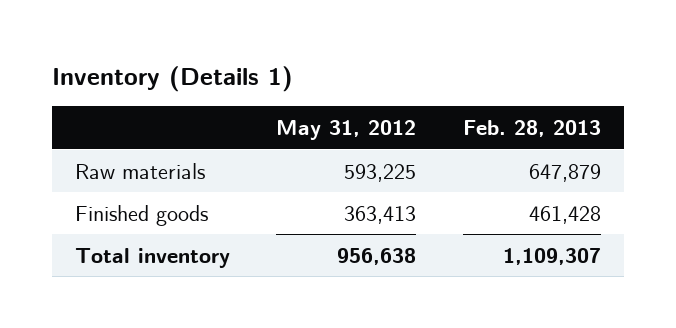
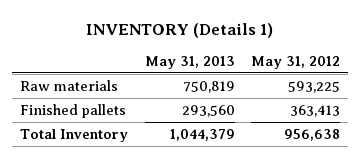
[51,66,293,93] Inventory (Details 1) -> [86,22,274,38] INVENTORY (Details 1)
[462,119,601,137] Feb. 28, 2013 -> none
none -> [144,55,235,69] May 31, 2013
[75,204,209,226] Finished goods -> [20,103,127,118] Finished pallets
[75,247,231,268] Total inventory -> [20,128,129,142] Total Inventory

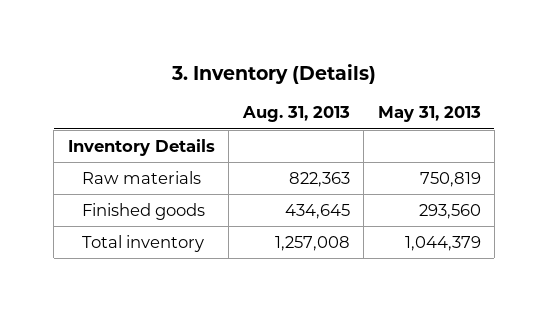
[86,22,274,38] INVENTORY (Details 1) -> [171,63,377,84] 3. Inventory (Details)
[251,55,341,69] May 31, 2012 -> none
none -> [241,106,350,123] Aug. 31, 2013
none -> [67,139,215,157] Inventory Details
[20,103,127,118] Finished pallets -> [82,203,206,221] Finished goods
[20,128,129,142] Total Inventory -> [82,235,205,253] Total inventory

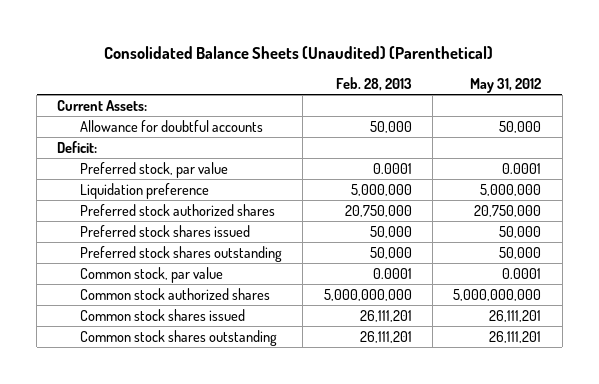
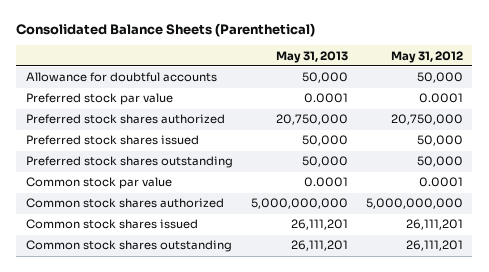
[104,45,494,59] Consolidated Balance Sheets (Unaudited) (Parenthetical) -> [16,22,316,37] Consolidated Balance Sheets (Parenthetical)
[335,76,412,91] Feb. 28, 2013 -> none
none -> [275,50,348,63] May 31, 2013
[57,99,148,111] Current Assets: -> none
[57,140,98,153] Deficit: -> none
[79,182,209,199] Liquidation preference -> none
[79,161,228,178] Preferred stock, par value -> [25,93,173,106] Preferred stock par value
[79,203,275,216] Preferred stock authorized shares -> [25,114,225,125] Preferred stock shares authorized
[79,266,223,283] Common stock, par value -> [25,177,172,190] Common stock par value
[79,287,270,300] Common stock authorized shares -> [25,198,224,209] Common stock shares authorized

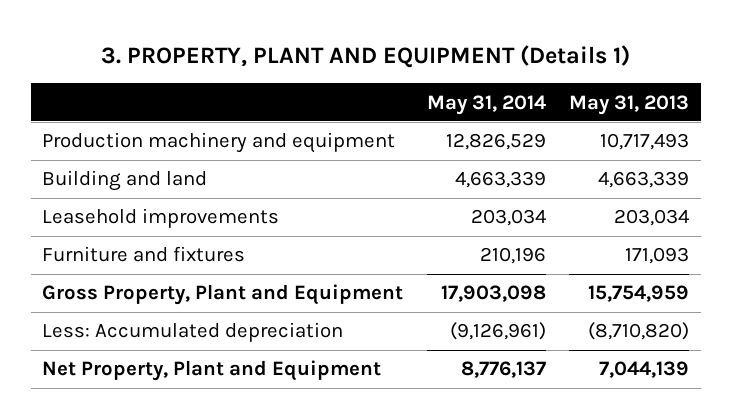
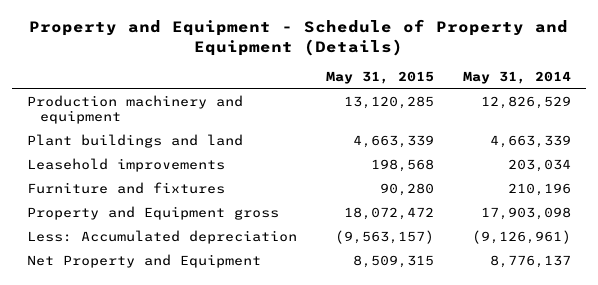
[100,44,630,68] 3. PROPERTY, PLANT AND EQUIPMENT (Details 1) -> [28,18,568,56] Property and Equipment - Schedule of Property and Equipment (Details)
[569,94,690,115] May 31, 2013 -> none
none -> [325,71,434,85] May 31, 2015
[42,170,208,192] Building and land -> [26,134,243,149] Plant buildings and land
[42,284,404,306] Gross Property, Plant and Equipment -> [26,206,279,221] Property and Equipment gross
[42,360,382,382] Net Property, Plant and Equipment -> [26,254,261,269] Net Property and Equipment

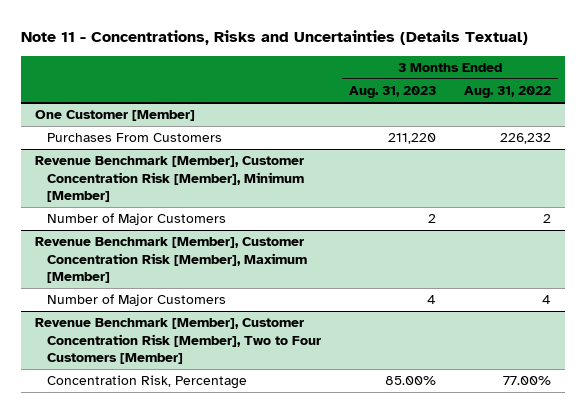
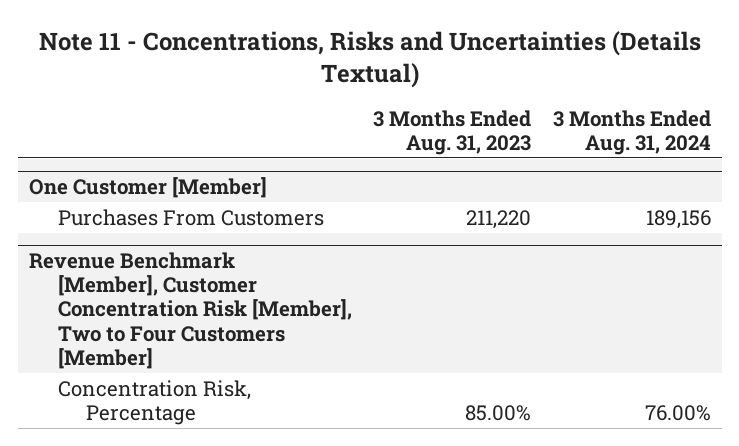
[464,86,552,99] Aug. 31, 2022 -> none
none -> [552,109,711,155] 3 Months Ended Aug. 31, 2024
[35,156,305,202] Revenue Benchmark [Member], Customer Concentration Risk [Member], Minimum [Member] -> none
[46,213,226,226] Number of Major Customers -> none
[35,237,307,283] Revenue Benchmark [Member], Customer Concentration Risk [Member], Maximum [Member] -> none
[46,294,226,307] Number of Major Customers -> none

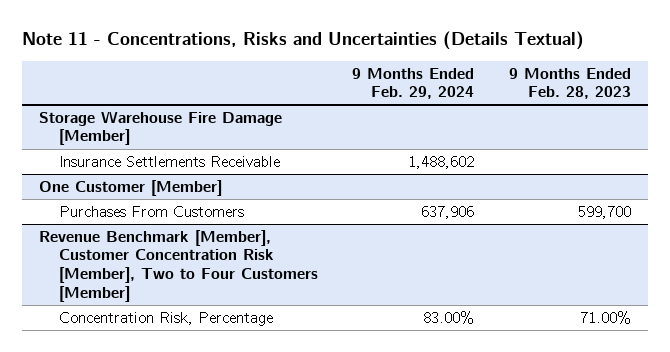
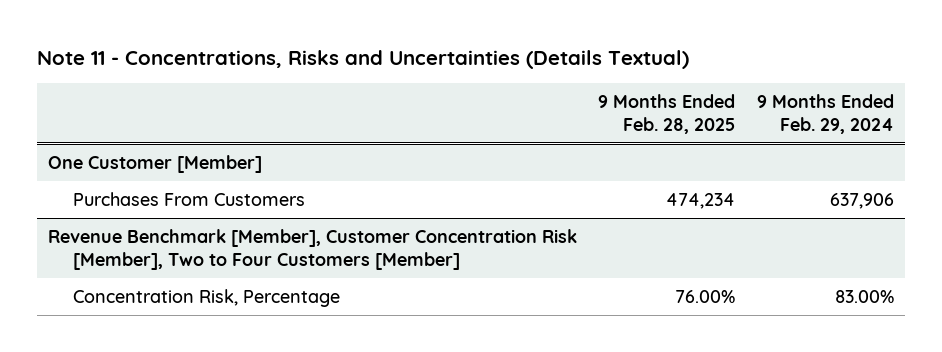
[508,67,631,100] 9 Months Ended Feb. 28, 2023 -> none
none -> [598,93,736,134] 9 Months Ended Feb. 28, 2025
[38,110,282,146] Storage Warehouse Fire Damage [Member] -> none
[58,155,280,167] Insurance Settlements Receivable -> none

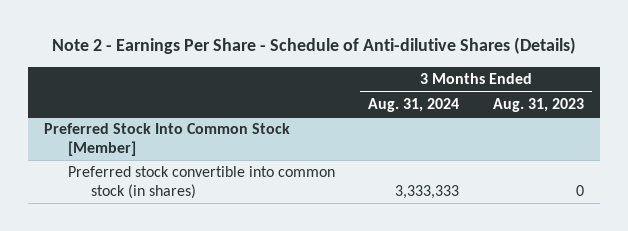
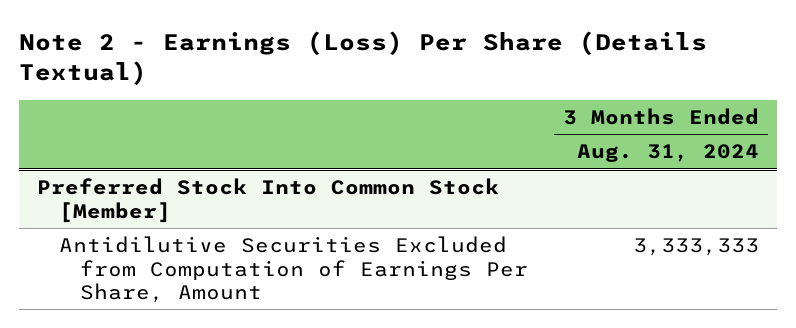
[52,37,577,55] Note 2 - Earnings Per Share - Schedule of Anti-dilutive Shares (Details) -> [19,30,708,86] Note 2 - Earnings (Loss) Per Share (Details Textual)
[492,97,584,112] Aug. 31, 2023 -> none
[67,166,335,199] Preferred stock convertible into common stock (in shares) -> [58,236,529,304] Antidilutive Securities Excluded from Computation of Earnings Per Share, Amount

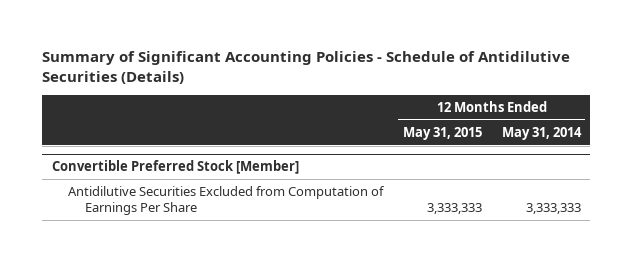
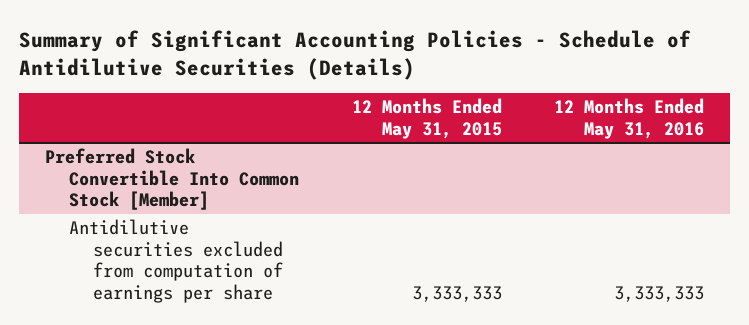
[501,127,582,141] May 31, 2014 -> none
none -> [554,98,705,139] 12 Months Ended May 31, 2016
[51,160,299,175] Convertible Preferred Stock [Member] -> [45,148,300,211] Preferred Stock Convertible Into Common Stock [Member]
[68,186,386,216] Antidilutive Securities Excluded from Computation of Earnings Per Share -> [69,219,284,303] Antidilutive securities excluded from computation of earnings per share

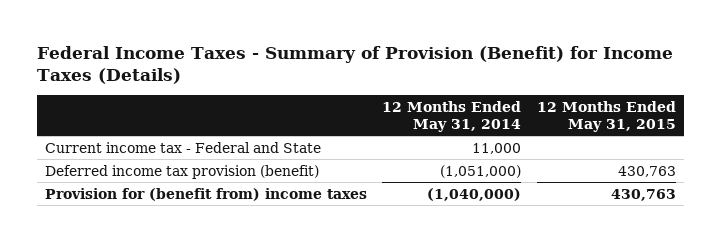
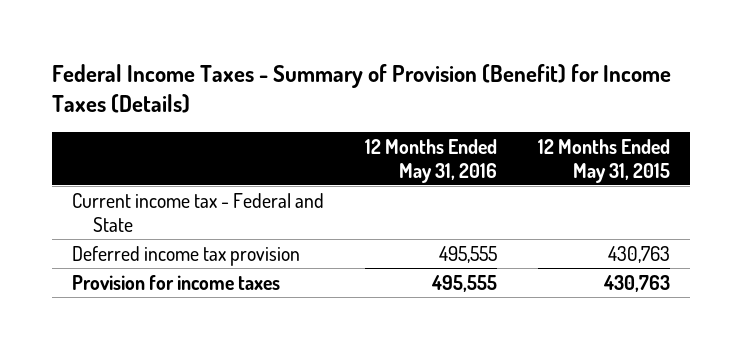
[382,100,522,133] 12 Months Ended May 31, 2014 -> none
none -> [365,138,498,183] 12 Months Ended May 31, 2016
[44,164,319,179] Deferred income tax provision (benefit) -> [72,245,301,266] Deferred income tax provision
[44,187,367,201] Provision for (benefit from) income taxes -> [72,274,281,290] Provision for income taxes

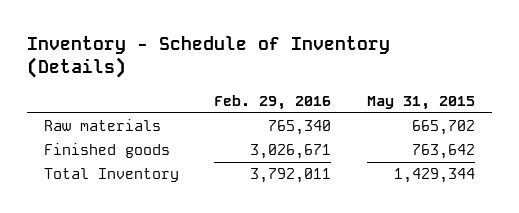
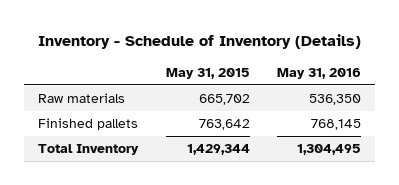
[214,94,332,110] Feb. 29, 2016 -> none
none -> [277,68,362,80] May 31, 2016
[44,143,171,159] Finished goods -> [38,118,139,131] Finished pallets

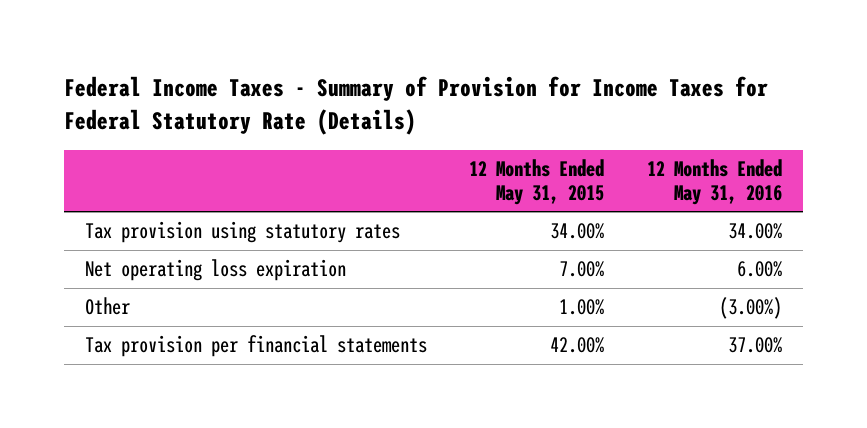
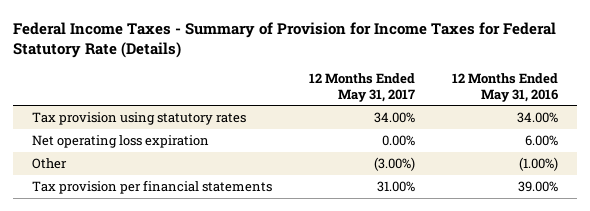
[469,158,605,205] 12 Months Ended May 31, 2015 -> none
none -> [309,73,416,102] 12 Months Ended May 31, 2017
[718,297,782,320] (3.00%) -> [519,157,559,172] (1.00%)
[727,337,782,354] 37.00% -> [518,181,559,193] 39.00%

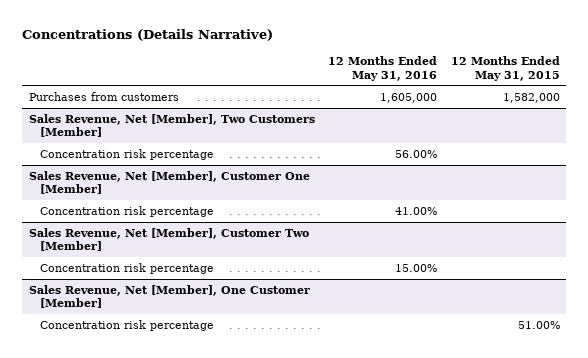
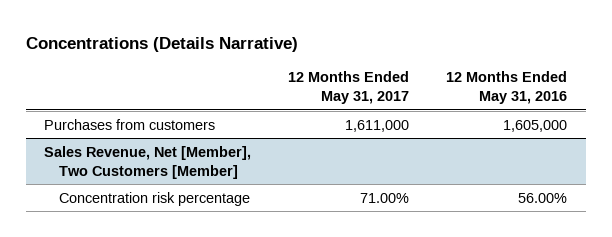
[450,56,560,81] 12 Months Ended May 31, 2015 -> none
none -> [288,71,410,105] 12 Months Ended May 31, 2017
[28,170,310,195] Sales Revenue, Net [Member], Customer One [Member] -> none
[39,205,214,217] Concentration risk percentage -> none
[28,227,309,252] Sales Revenue, Net [Member], Customer Two [Member] -> none
[39,262,214,274] Concentration risk percentage -> none
[28,284,310,309] Sales Revenue, Net [Member], One Customer [Member] -> none
[39,319,214,331] Concentration risk percentage -> none

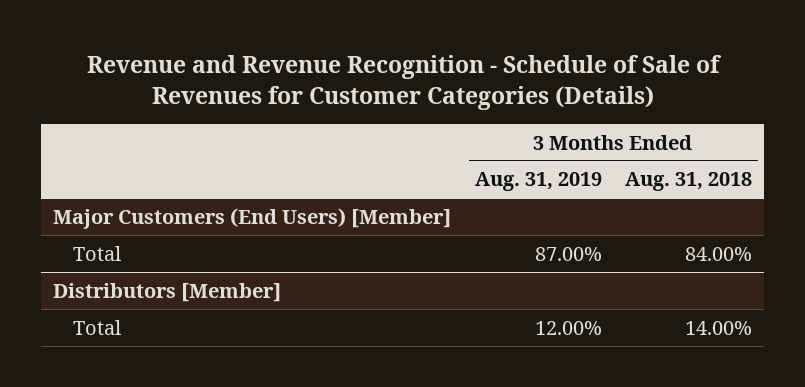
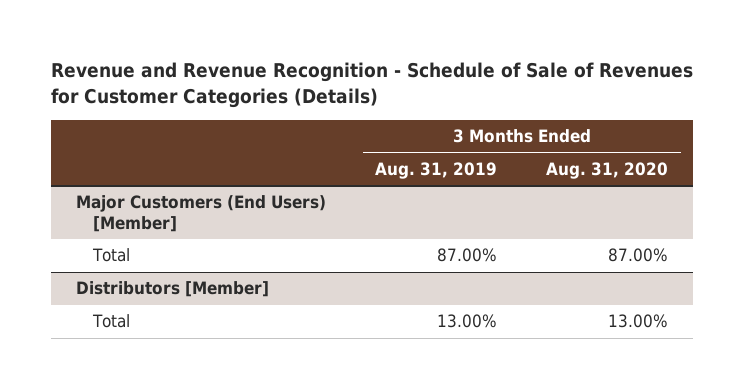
[625,172,753,192] Aug. 31, 2018 -> none
none -> [546,161,669,179] Aug. 31, 2020
[534,320,602,335] 12.00% -> [437,314,498,329] 13.00%

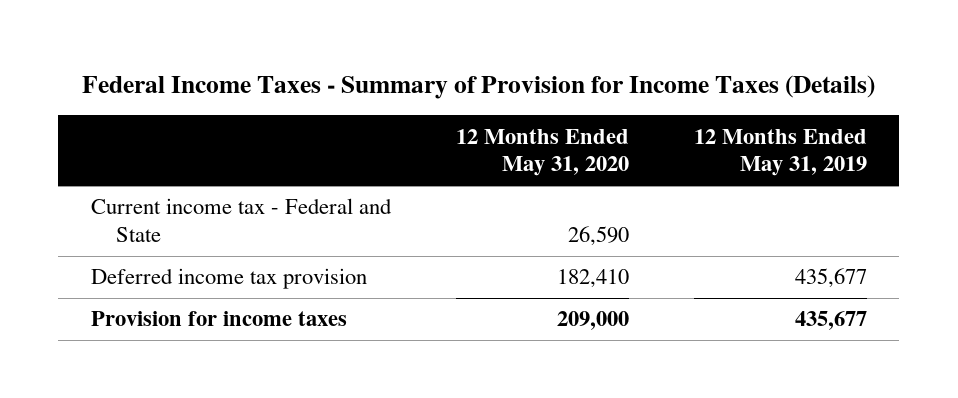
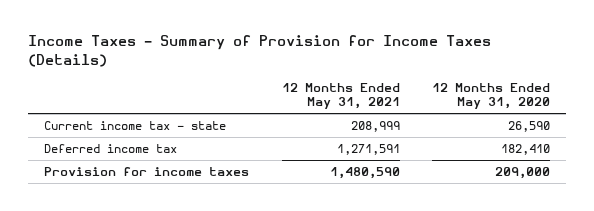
[81,75,875,100] Federal Income Taxes - Summary of Provision for Income Taxes (Details) -> [28,35,492,67] Income Taxes - Summary of Provision for Income Taxes (Details)
[693,128,867,177] 12 Months Ended May 31, 2019 -> none
none -> [281,83,400,110] 12 Months Ended May 31, 2021
[90,198,392,242] Current income tax - Federal and State -> [44,120,227,130] Current income tax - state
[90,268,367,290] Deferred income tax provision -> [44,143,178,153] Deferred income tax

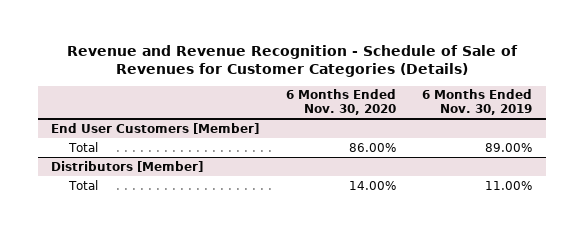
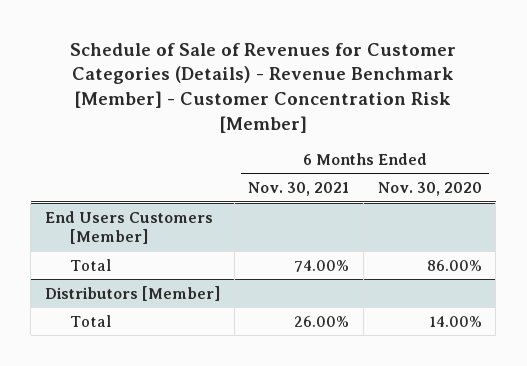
[66,44,518,77] Revenue and Revenue Recognition - Schedule of Sale of Revenues for Customer Categories (Details) -> [70,42,457,133] Schedule of Sale of Revenues for Customer Categories (Details) - Revenue Benchmark [Member] - Customer Concentration Risk [Member]
[422,89,533,116] 6 Months Ended Nov. 30, 2019 -> none
none -> [248,182,350,197] Nov. 30, 2021
[50,122,259,134] End User Customers [Member] -> [44,210,213,245] End Users Customers [Member]

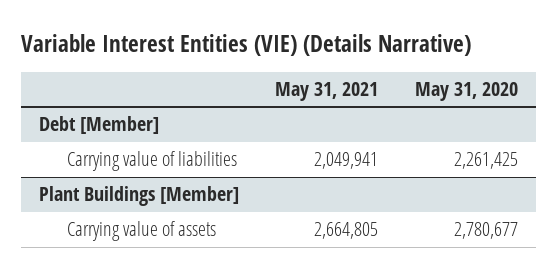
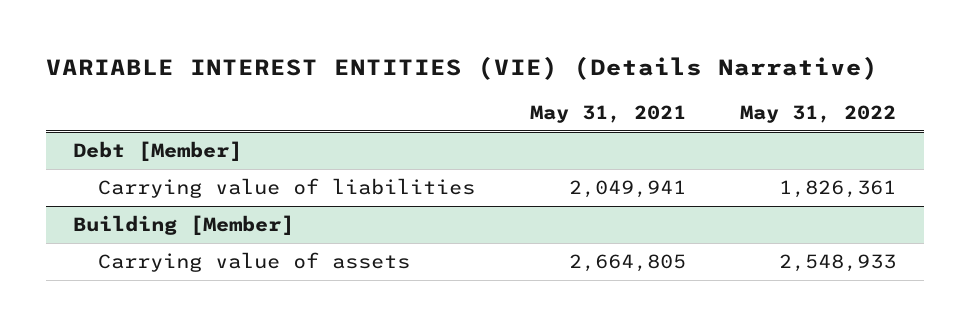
[20,33,471,56] Variable Interest Entities (VIE) (Details Narrative) -> [45,55,878,80] VARIABLE INTEREST ENTITIES (VIE) (Details Narrative)
[414,82,518,102] May 31, 2020 -> none
none -> [740,104,897,123] May 31, 2022
[39,186,240,207] Plant Buildings [Member] -> [72,215,294,236] Building [Member]

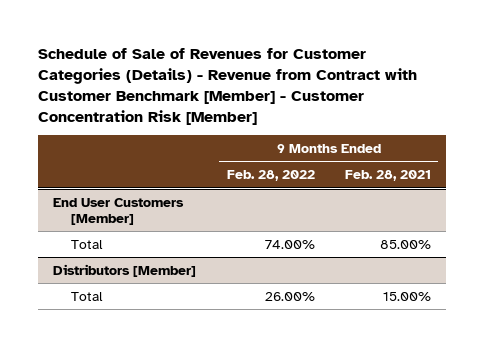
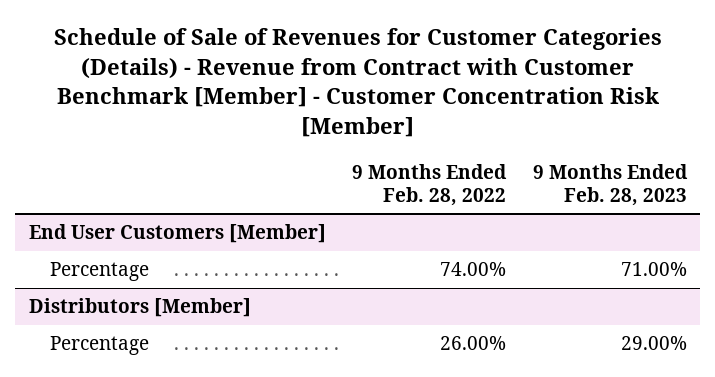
[344,170,431,182] Feb. 28, 2021 -> none
none -> [532,163,688,206] 9 Months Ended Feb. 28, 2023
[70,239,103,249] Total -> [50,262,150,282] Percentage
[70,291,103,301] Total -> [50,336,150,356] Percentage

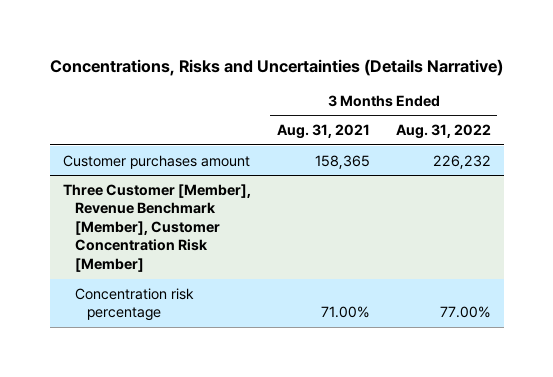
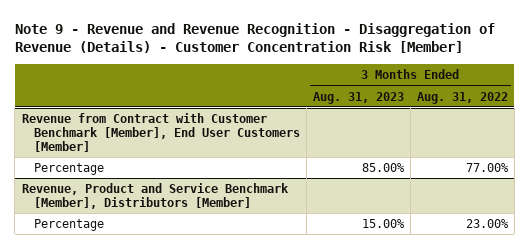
[49,58,503,76] Concentrations, Risks and Uncertainties (Details Narrative) -> [14,22,495,54] Note 9 - Revenue and Revenue Recognition - Disaggregation of Revenue (Details) - Customer Concentration Risk [Member]
[276,124,370,140] Aug. 31, 2021 -> none
none -> [312,91,404,104] Aug. 31, 2023
[62,154,250,169] Customer purchases amount -> none
[62,183,251,272] Three Customer [Member], Revenue Benchmark [Member], Customer Concentration Risk [Member] -> none
none -> [21,113,300,152] Revenue from Contract with Customer Benchmark [Member], End User Customers [Member]
[74,287,194,322] Concentration risk percentage -> [33,163,104,176] Percentage
none -> [21,183,289,209] Revenue, Product and Service Benchmark [Member], Distributors [Member]
none -> [33,219,104,232] Percentage

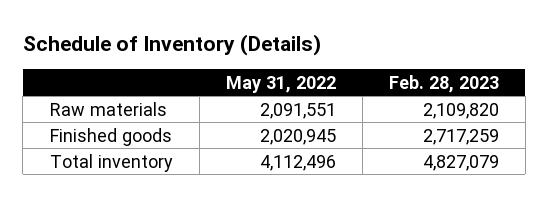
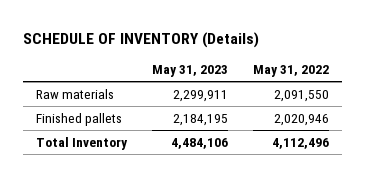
[22,34,321,57] Schedule of Inventory (Details) -> [23,31,260,48] SCHEDULE OF INVENTORY (Details)
[388,74,499,93] Feb. 28, 2023 -> none
none -> [151,65,228,78] May 31, 2023
[259,102,336,119] 2,091,551 -> [273,89,329,102] 2,091,550
[49,127,172,146] Finished goods -> [35,112,122,126] Finished pallets
[259,128,336,145] 2,020,945 -> [273,113,329,126] 2,020,946
[49,153,173,172] Total inventory -> [35,136,128,150] Total Inventory

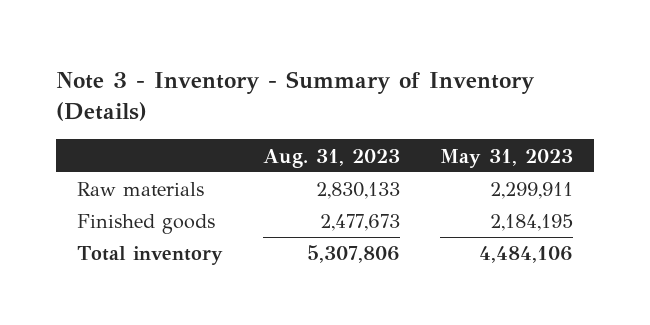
[23,31,260,48] SCHEDULE OF INVENTORY (Details) -> [56,70,536,122] Note 3 - Inventory - Summary of Inventory (Details)
[252,65,329,78] May 31, 2022 -> none
none -> [262,148,400,168] Aug. 31, 2023
[35,112,122,126] Finished pallets -> [76,214,215,235] Finished goods
[35,136,128,150] Total Inventory -> [76,246,223,266] Total inventory

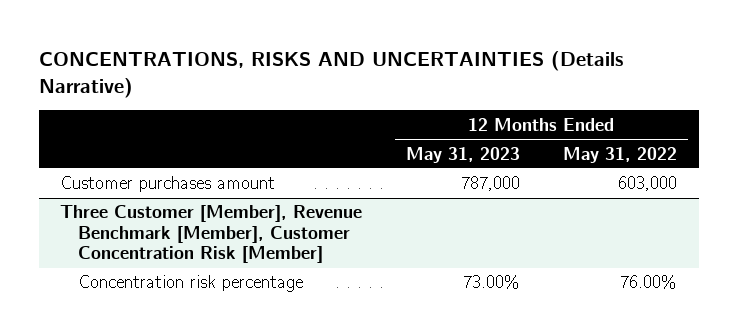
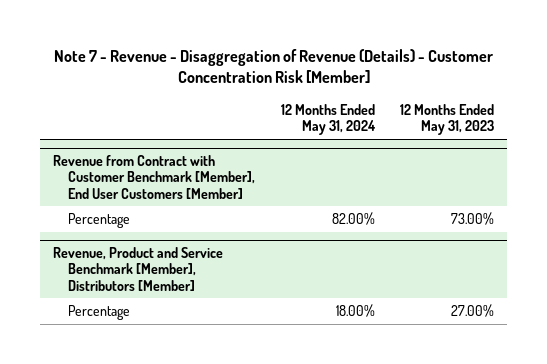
[38,50,623,98] CONCENTRATIONS, RISKS AND UNCERTAINTIES (Details Narrative) -> [53,48,493,84] Note 7 - Revenue - Disaggregation of Revenue (Details) - Customer Concentration Risk [Member]
[563,146,678,163] May 31, 2022 -> none
none -> [280,104,376,136] 12 Months Ended May 31, 2024
[60,176,276,193] Customer purchases amount -> none
[60,205,363,264] Three Customer [Member], Revenue Benchmark [Member], Customer Concentration Risk [Member] -> none
none -> [52,155,255,199] Revenue from Contract with Customer Benchmark [Member], End User Customers [Member]
[78,275,304,293] Concentration risk percentage -> [67,212,130,228] Percentage
none -> [52,247,223,291] Revenue, Product and Service Benchmark [Member], Distributors [Member]
none -> [67,304,130,320] Percentage

